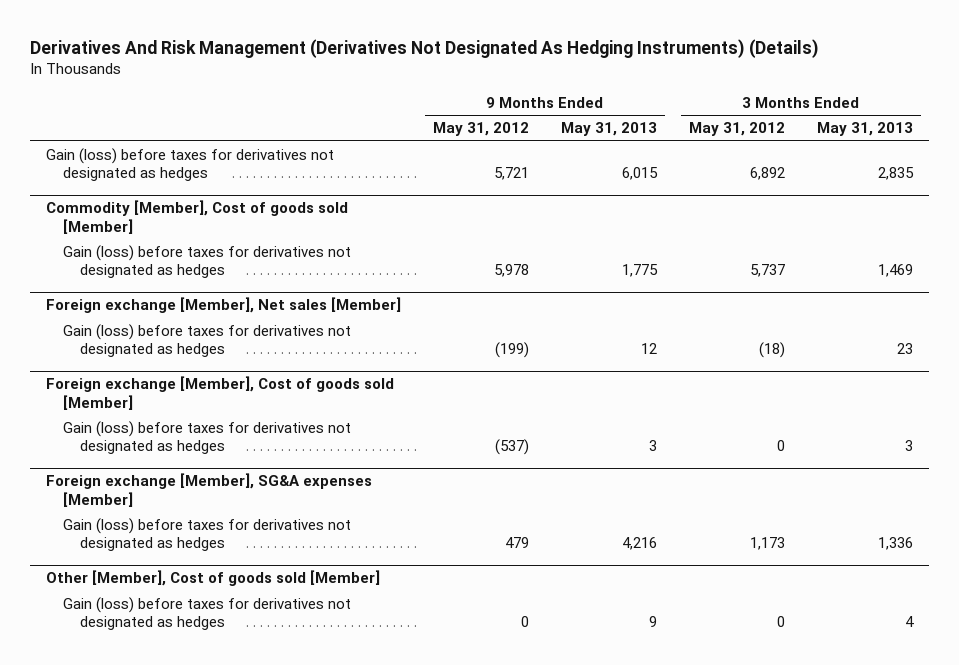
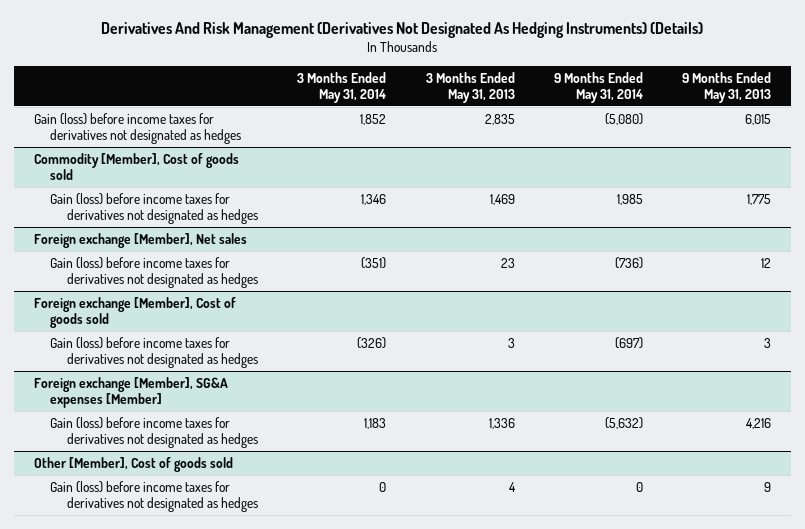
[433,122,530,137] May 31, 2012 -> none
[689,122,786,137] May 31, 2012 -> none
none -> [297,71,387,103] 3 Months Ended May 31, 2014
none -> [553,71,643,103] 9 Months Ended May 31, 2014
[46,148,335,182] Gain (loss) before taxes for derivatives not designated as hedges -> [33,112,242,145] Gain (loss) before income taxes for derivatives not designated as hedges
[46,200,349,234] Commodity [Member], Cost of goods sold [Member] -> [33,152,239,181] Commodity [Member], Cost of goods sold
[63,245,352,279] Gain (loss) before taxes for derivatives not designated as hedges -> [50,192,259,225] Gain (loss) before income taxes for derivatives not designated as hedges
[46,297,402,314] Foreign exchange [Member], Net sales [Member] -> [33,232,247,248] Foreign exchange [Member], Net sales
[63,324,352,358] Gain (loss) before taxes for derivatives not designated as hedges -> [50,256,259,289] Gain (loss) before income taxes for derivatives not designated as hedges
[46,376,395,410] Foreign exchange [Member], Cost of goods sold [Member] -> [33,296,236,329] Foreign exchange [Member], Cost of goods sold
[63,421,352,455] Gain (loss) before taxes for derivatives not designated as hedges -> [50,336,259,369] Gain (loss) before income taxes for derivatives not designated as hedges
[63,518,352,552] Gain (loss) before taxes for derivatives not designated as hedges -> [50,416,259,449] Gain (loss) before income taxes for derivatives not designated as hedges
[46,570,381,587] Other [Member], Cost of goods sold [Member] -> [33,456,233,472] Other [Member], Cost of goods sold
[63,597,352,631] Gain (loss) before taxes for derivatives not designated as hedges -> [50,480,259,513] Gain (loss) before income taxes for derivatives not designated as hedges

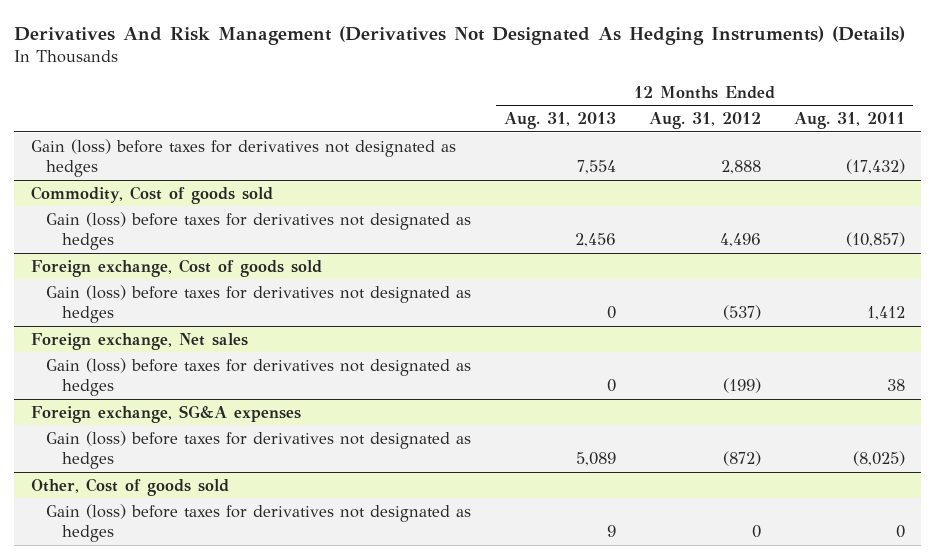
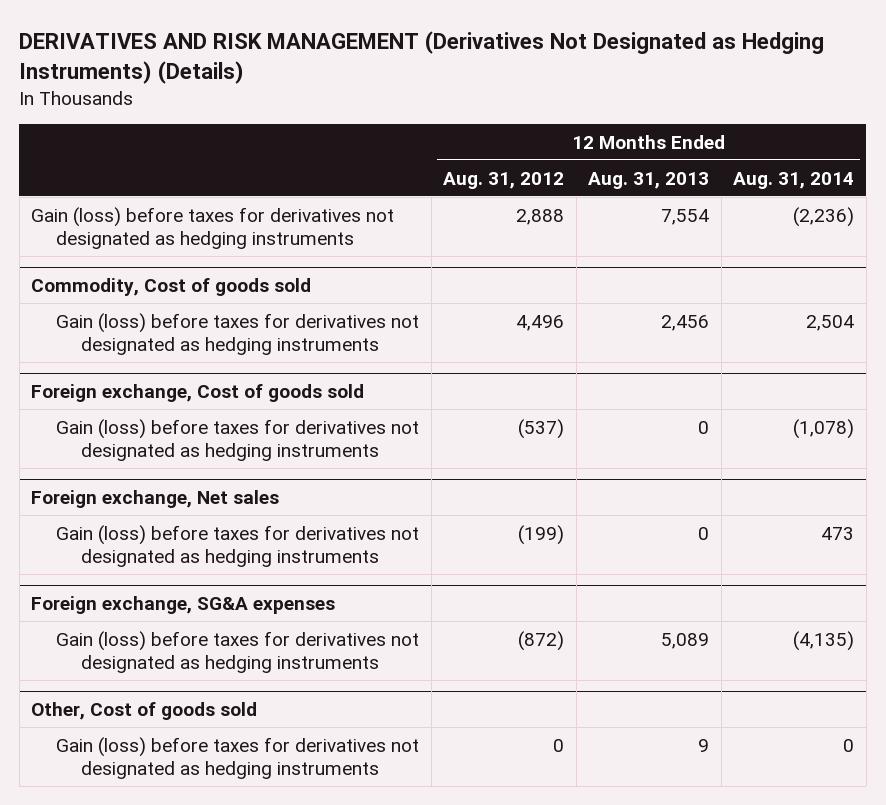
[14,26,906,46] Derivatives And Risk Management (Derivatives Not Designated As Hedging Instruments) (Details) -> [19,31,825,84] DERIVATIVES AND RISK MANAGEMENT (Derivatives Not Designated as Hedging Instruments) (Details)
[793,112,905,130] Aug. 31, 2011 -> none
none -> [733,171,855,189] Aug. 31, 2014
[30,138,456,178] Gain (loss) before taxes for derivatives not designated as hedges -> [31,206,395,249] Gain (loss) before taxes for derivatives not designated as hedging instruments
[46,211,472,251] Gain (loss) before taxes for derivatives not designated as hedges -> [56,312,420,355] Gain (loss) before taxes for derivatives not designated as hedging instruments
[46,284,472,324] Gain (loss) before taxes for derivatives not designated as hedges -> [56,418,420,461] Gain (loss) before taxes for derivatives not designated as hedging instruments
[46,357,472,397] Gain (loss) before taxes for derivatives not designated as hedges -> [56,524,420,567] Gain (loss) before taxes for derivatives not designated as hedging instruments
[46,430,472,470] Gain (loss) before taxes for derivatives not designated as hedges -> [56,630,420,673] Gain (loss) before taxes for derivatives not designated as hedging instruments
[46,503,472,543] Gain (loss) before taxes for derivatives not designated as hedges -> [56,736,420,779] Gain (loss) before taxes for derivatives not designated as hedging instruments

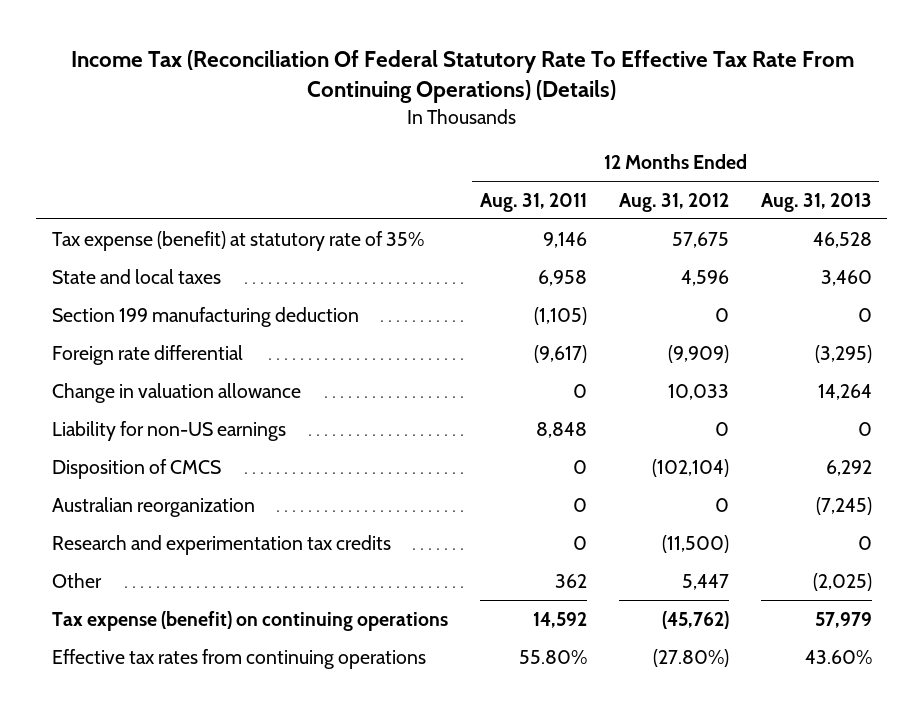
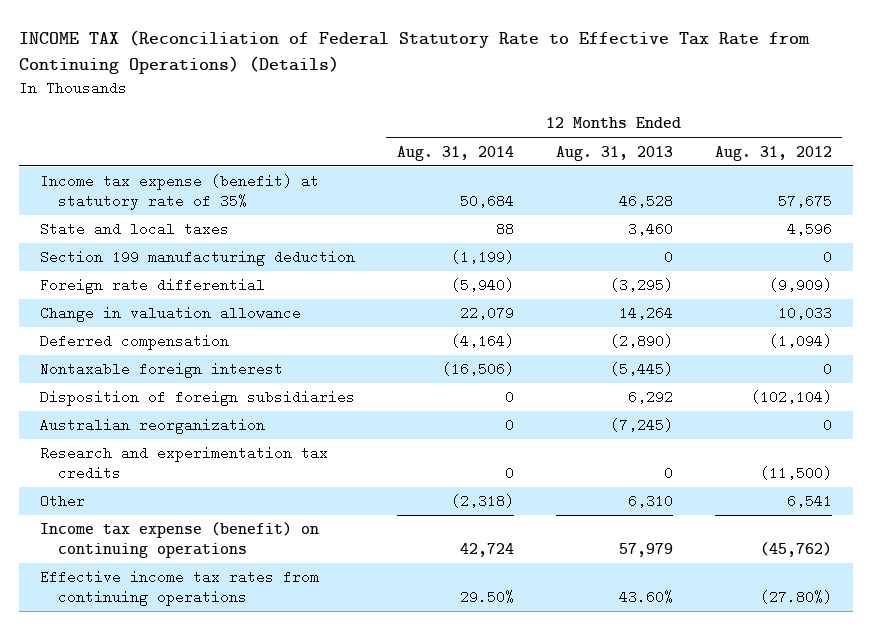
[70,49,854,104] Income Tax (Reconciliation Of Federal Statutory Rate To Effective Tax Rate From Continuing Operations) (Details) -> [18,30,810,75] INCOME TAX (Reconciliation of Federal Statutory Rate to Effective Tax Rate from Continuing Operations) (Details)
[480,192,588,212] Aug. 31, 2011 -> none
none -> [396,145,514,161] Aug. 31, 2014
[52,230,425,251] Tax expense (benefit) at statutory rate of 35% -> [39,174,319,210] Income tax expense (benefit) at statutory rate of 35%
[52,420,287,441] Liability for non-US earnings -> none
none -> [39,334,229,351] Deferred compensation
none -> [39,362,283,379] Nontaxable foreign interest
[52,458,222,479] Disposition of CMCS -> [39,390,355,407] Disposition of foreign subsidiaries
[681,573,729,590] 5,447 -> [786,494,832,509] 6,541
[812,572,872,591] (2,025) -> [627,494,673,509] 6,310
[52,610,449,631] Tax expense (benefit) on continuing operations -> [39,522,319,558] Income tax expense (benefit) on continuing operations
[52,648,427,669] Effective tax rates from continuing operations -> [39,570,319,606] Effective income tax rates from continuing operations

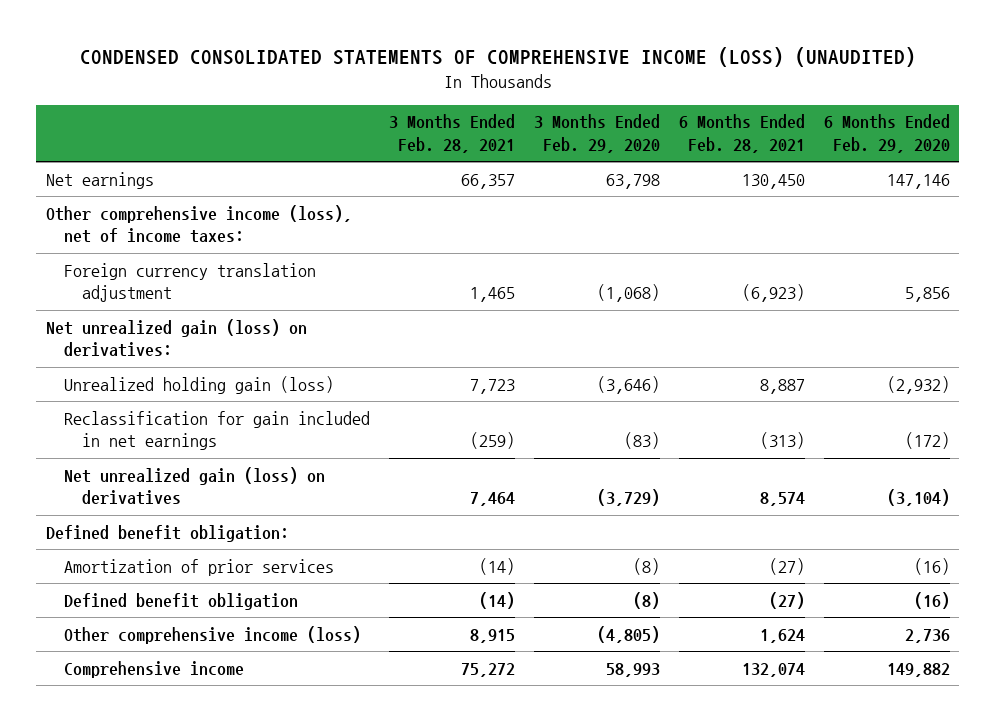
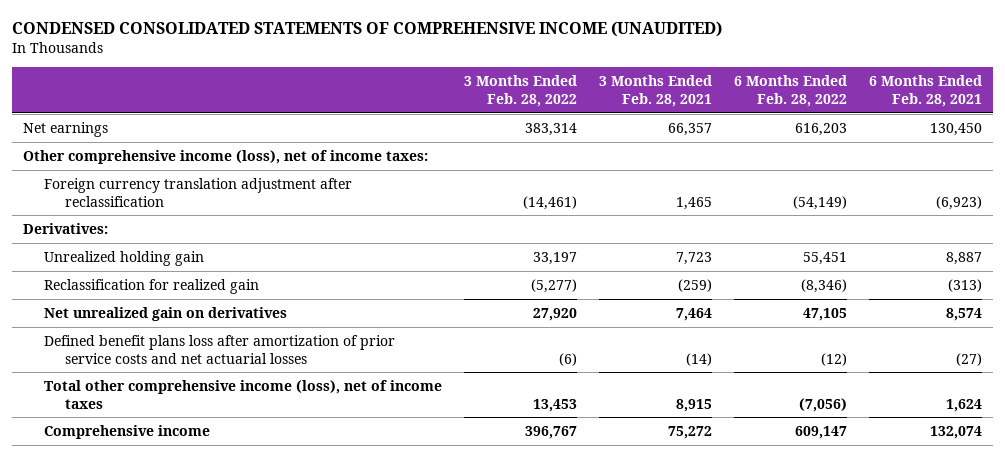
[79,47,916,68] CONDENSED CONSOLIDATED STATEMENTS OF COMPREHENSIVE INCOME (LOSS) (UNAUDITED) -> [12,21,723,38] CONDENSED CONSOLIDATED STATEMENTS OF COMPREHENSIVE INCOME (UNAUDITED)
[533,114,660,154] 3 Months Ended Feb. 29, 2020 -> none
[823,114,950,154] 6 Months Ended Feb. 29, 2020 -> none
none -> [464,75,578,108] 3 Months Ended Feb. 28, 2022
none -> [733,75,847,108] 6 Months Ended Feb. 28, 2022
[45,524,289,542] Defined benefit obligation: -> none
[63,558,334,576] Amortization of prior services -> none
[63,262,316,303] Foreign currency translation adjustment -> [44,177,353,207] Foreign currency translation adjustment after reclassification
[45,318,307,358] Net unrealized gain (loss) on derivatives: -> [23,222,109,234] Derivatives:
[63,375,334,394] Unrealized holding gain (loss) -> [44,250,205,266] Unrealized holding gain
[63,410,370,451] Reclassification for gain included in net earnings -> [44,278,260,294] Reclassification for realized gain
[63,466,325,506] Net unrealized gain (loss) on derivatives -> [44,306,288,321] Net unrealized gain on derivatives
[63,592,298,610] Defined benefit obligation -> [44,334,396,364] Defined benefit plans loss after amortization of prior service costs and net actuarial losses
[63,625,361,644] Other comprehensive income (loss) -> [44,379,443,409] Total other comprehensive income (loss), net of income taxes

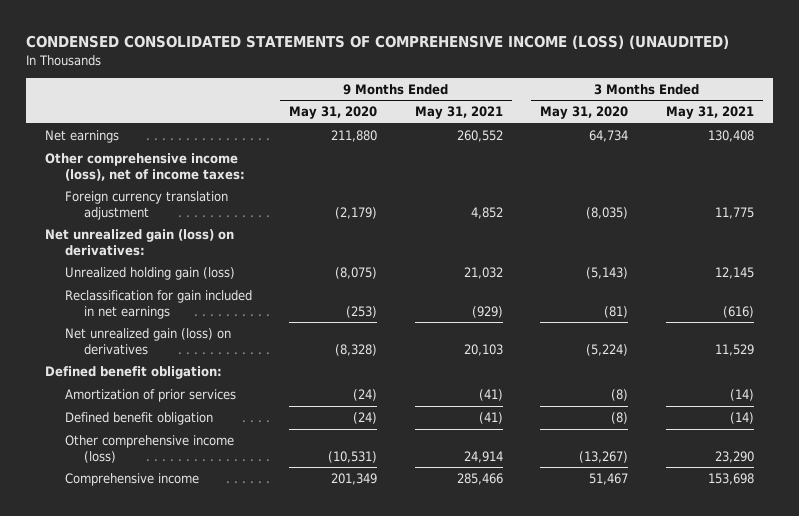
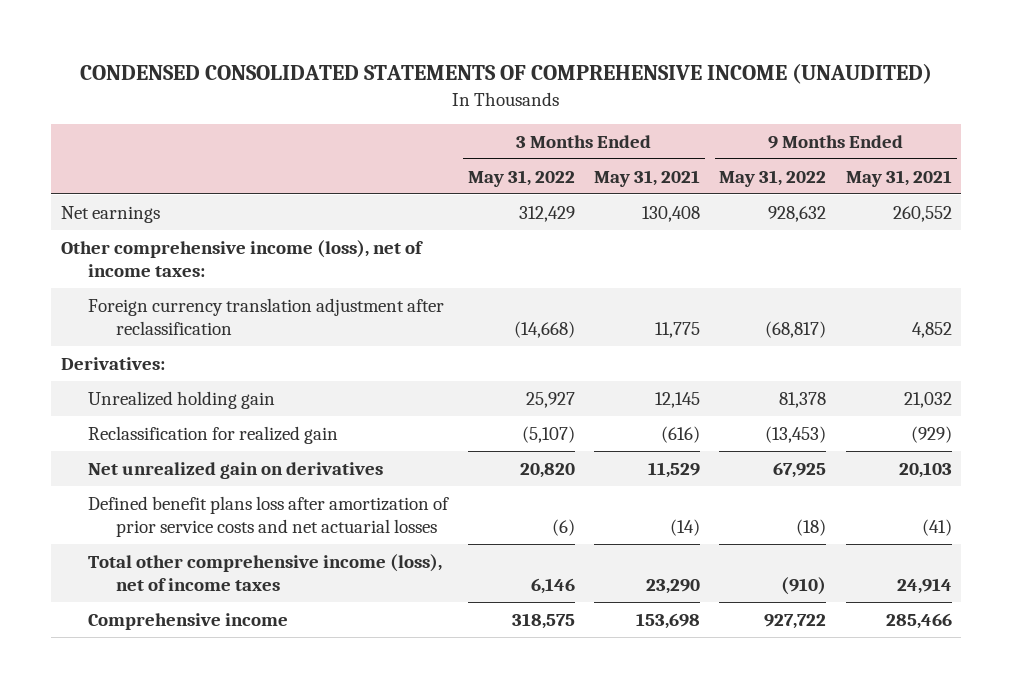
[26,34,730,49] CONDENSED CONSOLIDATED STATEMENTS OF COMPREHENSIVE INCOME (LOSS) (UNAUDITED) -> [80,63,933,85] CONDENSED CONSOLIDATED STATEMENTS OF COMPREHENSIVE INCOME (UNAUDITED)
[289,106,378,120] May 31, 2020 -> none
[540,106,629,120] May 31, 2020 -> none
none -> [467,169,575,187] May 31, 2022
none -> [719,169,827,187] May 31, 2022
[45,366,223,380] Defined benefit obligation: -> none
[64,389,236,403] Amortization of prior services -> none
[64,191,228,220] Foreign currency translation adjustment -> [88,297,445,336] Foreign currency translation adjustment after reclassification
[45,229,235,256] Net unrealized gain (loss) on derivatives: -> [61,356,166,370] Derivatives:
[64,267,235,281] Unrealized holding gain (loss) -> [88,390,276,409] Unrealized holding gain
[64,290,252,319] Reclassification for gain included in net earnings -> [88,425,339,444] Reclassification for realized gain
[64,328,231,355] Net unrealized gain (loss) on derivatives -> [88,461,384,479] Net unrealized gain on derivatives
[64,412,213,426] Defined benefit obligation -> [88,495,450,538] Defined benefit plans loss after amortization of prior service costs and net actuarial losses
[64,435,234,463] Other comprehensive income (loss) -> [88,553,443,592] Total other comprehensive income (loss), net of income taxes

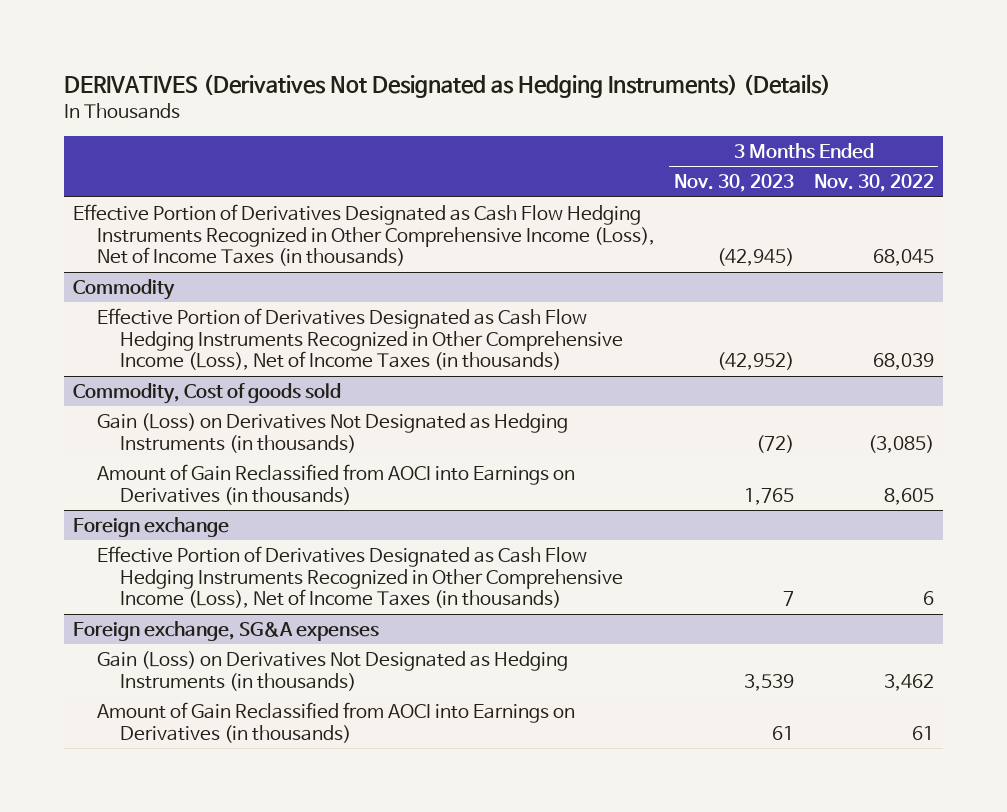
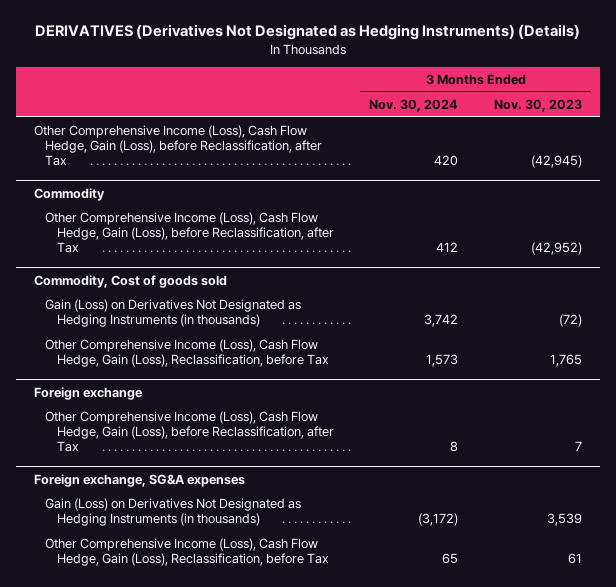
[813,174,934,193] Nov. 30, 2022 -> none
none -> [369,98,459,112] Nov. 30, 2024
[73,203,655,267] Effective Portion of Derivatives Designated as Cash Flow Hedging Instruments Recognized in Other Comprehensive Income (Loss), Net of Income Taxes (in thousands) -> [34,125,323,167] Other Comprehensive Income (Loss), Cash Flow Hedge, Gain (Loss), before Reclassification, after Tax
[96,307,624,371] Effective Portion of Derivatives Designated as Cash Flow Hedging Instruments Recognized in Other Comprehensive Income (Loss), Net of Income Taxes (in thousands) -> [45,212,334,254] Other Comprehensive Income (Loss), Cash Flow Hedge, Gain (Loss), before Reclassification, after Tax
[96,463,575,505] Amount of Gain Reclassified from AOCI into Earnings on Derivatives (in thousands) -> [45,339,329,368] Other Comprehensive Income (Loss), Cash Flow Hedge, Gain (Loss), Reclassification, before Tax
[96,545,624,609] Effective Portion of Derivatives Designated as Cash Flow Hedging Instruments Recognized in Other Comprehensive Income (Loss), Net of Income Taxes (in thousands) -> [45,411,334,453] Other Comprehensive Income (Loss), Cash Flow Hedge, Gain (Loss), before Reclassification, after Tax
[96,701,575,743] Amount of Gain Reclassified from AOCI into Earnings on Derivatives (in thousands) -> [45,538,329,567] Other Comprehensive Income (Loss), Cash Flow Hedge, Gain (Loss), Reclassification, before Tax

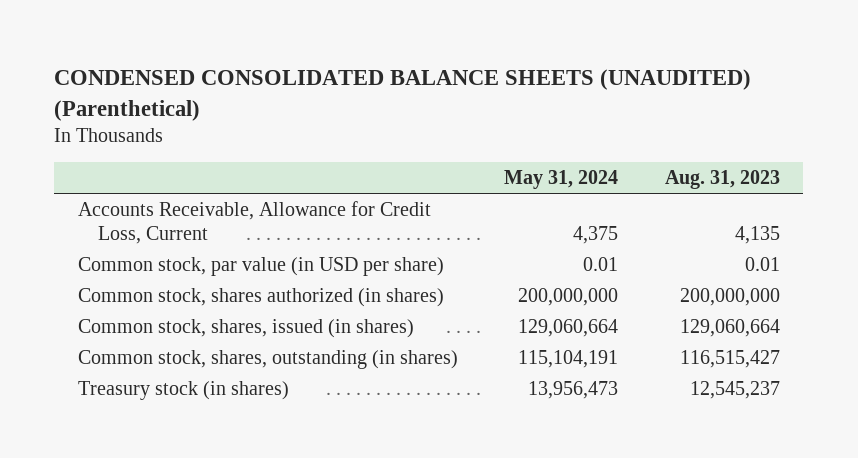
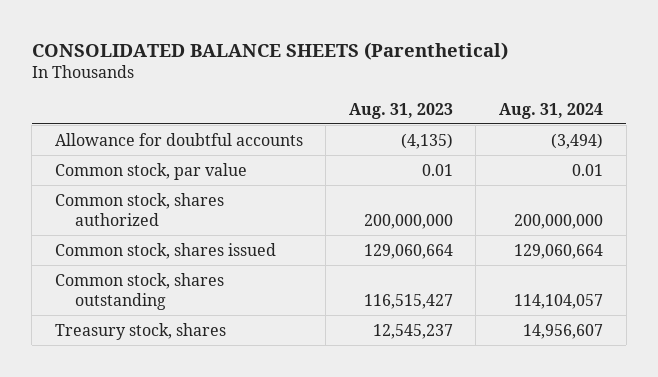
[54,69,752,121] CONDENSED CONSOLIDATED BALANCE SHEETS (UNAUDITED) (Parenthetical) -> [31,41,508,60] CONSOLIDATED BALANCE SHEETS (Parenthetical)
[504,170,619,190] May 31, 2024 -> none
none -> [498,102,603,119] Aug. 31, 2024
[77,200,431,245] Accounts Receivable, Allowance for Credit Loss, Current -> [54,132,303,146] Allowance for doubtful accounts
[734,226,780,245] 4,135 -> [400,132,453,149] (4,135)
[77,256,444,276] Common stock, par value (in USD per share) -> [54,162,247,180] Common stock, par value
[77,287,444,307] Common stock, shares authorized (in shares) -> [54,192,224,226] Common stock, shares authorized
[77,318,414,338] Common stock, shares, issued (in shares) -> [54,242,276,259] Common stock, shares issued
[77,349,458,369] Common stock, shares, outstanding (in shares) -> [54,272,224,310] Common stock, shares outstanding
[77,380,289,400] Treasury stock (in shares) -> [54,322,226,340] Treasury stock, shares

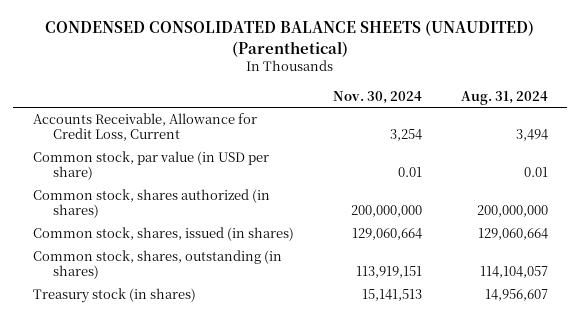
[31,41,508,60] CONSOLIDATED BALANCE SHEETS (Parenthetical) -> [45,20,535,57] CONDENSED CONSOLIDATED BALANCE SHEETS (UNAUDITED) (Parenthetical)
[348,102,453,119] Aug. 31, 2023 -> none
none -> [332,90,422,104] Nov. 30, 2024
[54,132,303,146] Allowance for doubtful accounts -> [32,113,257,142] Accounts Receivable, Allowance for Credit Loss, Current
[550,132,603,149] (3,494) -> [515,129,548,142] 3,494
[54,162,247,180] Common stock, par value -> [32,151,269,181] Common stock, par value (in USD per share)
[54,192,224,226] Common stock, shares authorized -> [32,189,270,219] Common stock, shares authorized (in shares)
[54,242,276,259] Common stock, shares issued -> [32,227,294,242] Common stock, shares, issued (in shares)
[54,272,224,310] Common stock, shares outstanding -> [32,250,282,280] Common stock, shares, outstanding (in shares)
[54,322,226,340] Treasury stock, shares -> [32,288,196,304] Treasury stock (in shares)

